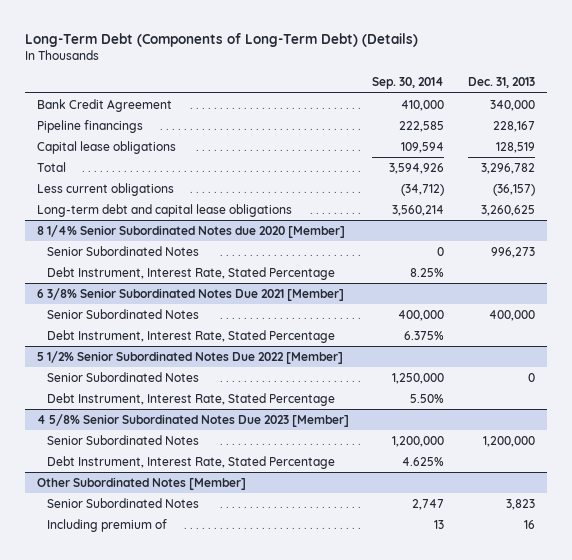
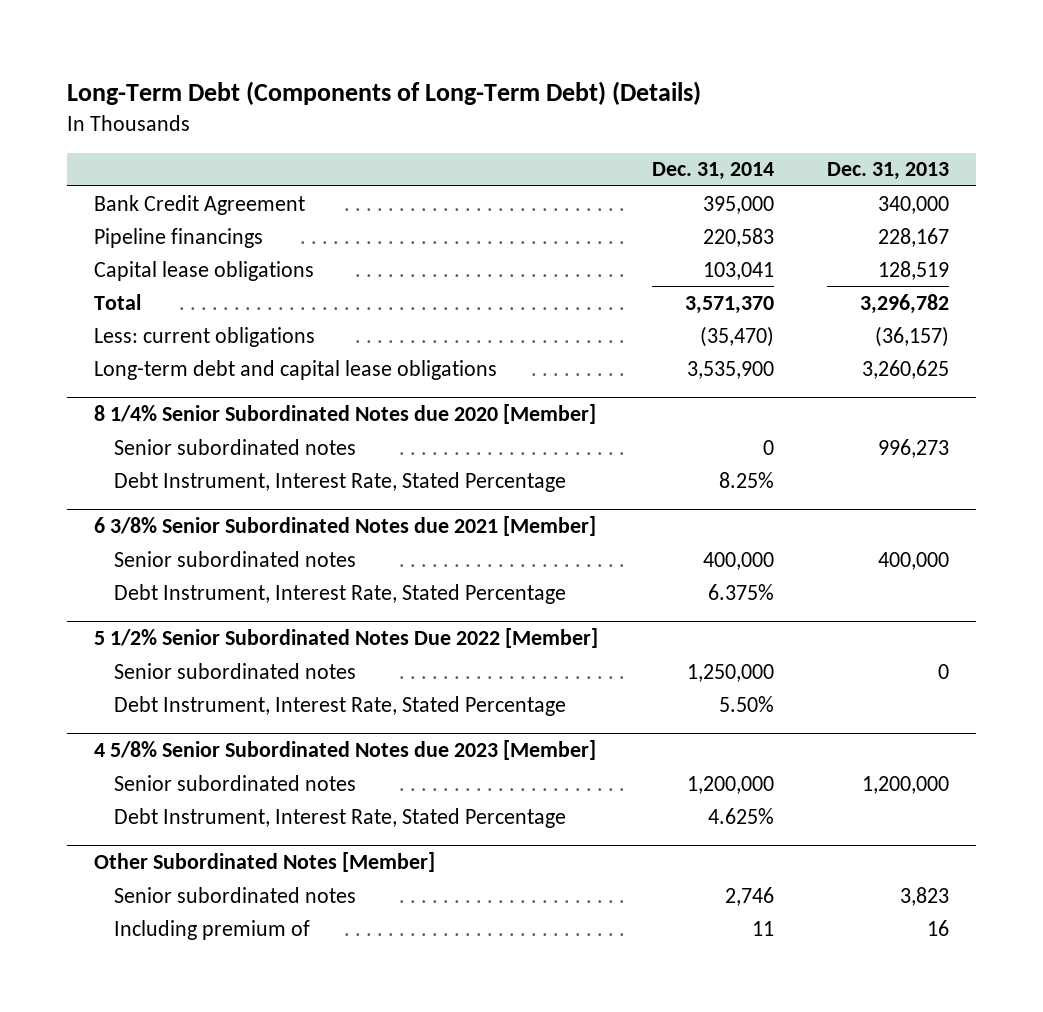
[372,77,445,90] Sep. 30, 2014 -> none
none -> [651,162,774,181] Dec. 31, 2014
[36,182,174,196] Less current obligations -> [93,326,315,347] Less: current obligations
[47,245,200,256] Senior Subordinated Notes -> [113,438,356,455] Senior subordinated notes
[36,287,344,301] 6 3/8% Senior Subordinated Notes Due 2021 [Member] -> [93,516,596,537] 6 3/8% Senior Subordinated Notes due 2021 [Member]
[47,308,200,319] Senior Subordinated Notes -> [113,550,356,567] Senior subordinated notes
[47,371,200,382] Senior Subordinated Notes -> [113,662,356,679] Senior subordinated notes
[36,413,349,427] 4 5/8% Senior Subordinated Notes Due 2023 [Member] -> [93,740,596,761] 4 5/8% Senior Subordinated Notes due 2023 [Member]
[47,434,200,445] Senior Subordinated Notes -> [113,774,356,791] Senior subordinated notes
[47,497,200,508] Senior Subordinated Notes -> [113,886,356,903] Senior subordinated notes

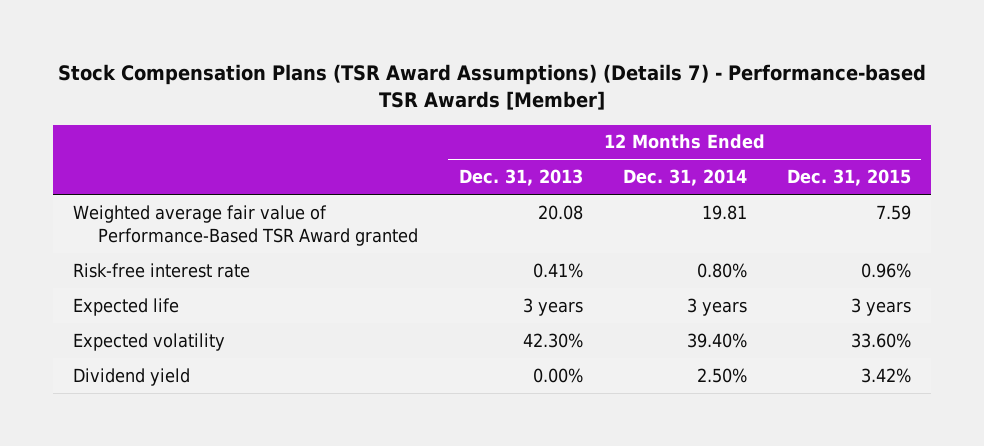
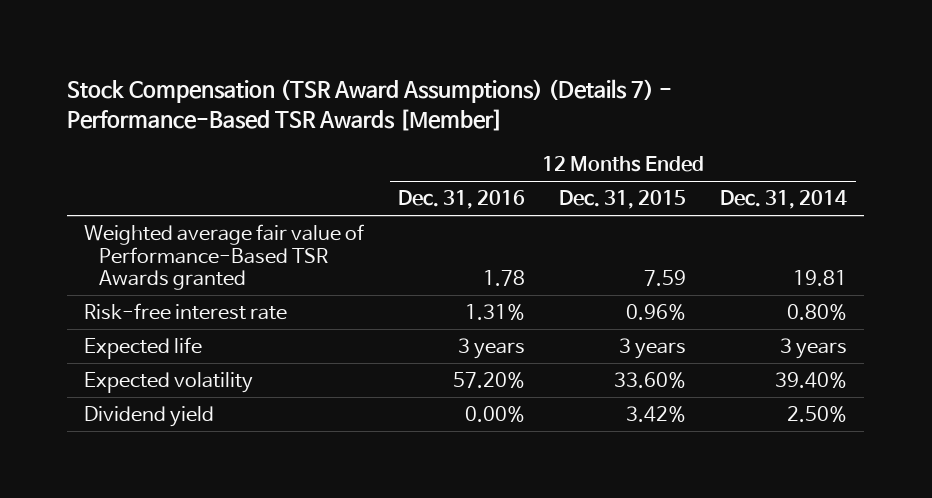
[58,63,927,111] Stock Compensation Plans (TSR Award Assumptions) (Details 7) - Performance-based TSR Awards [Member] -> [67,79,673,132] Stock Compensation (TSR Award Assumptions) (Details 7) - Performance-Based TSR Awards [Member]
[458,169,583,187] Dec. 31, 2013 -> none
none -> [398,190,526,210] Dec. 31, 2016
[72,204,419,246] Weighted average fair value of Performance-Based TSR Award granted -> [84,224,365,290] Weighted average fair value of Performance-Based TSR Awards granted

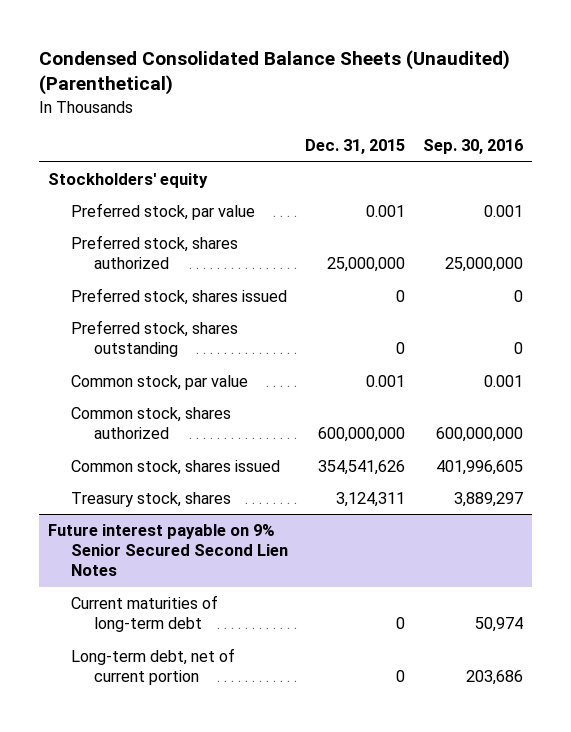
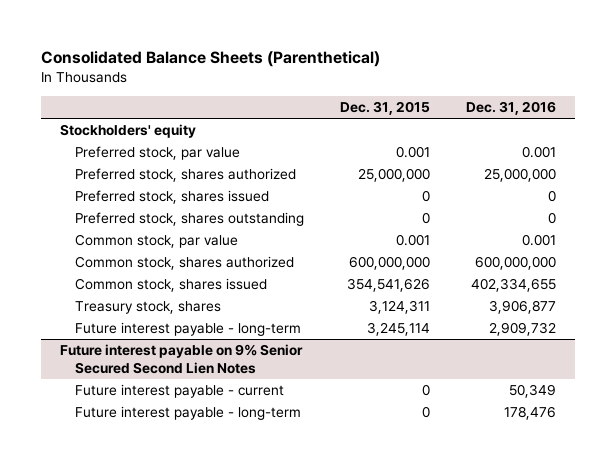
[38,49,510,96] Condensed Consolidated Balance Sheets (Unaudited) (Parenthetical) -> [41,51,381,68] Consolidated Balance Sheets (Parenthetical)
[423,139,524,155] Sep. 30, 2016 -> none
none -> [466,101,557,116] Dec. 31, 2016
none -> [74,322,301,337] Future interest payable - long-term
[70,648,235,686] Long-term debt, net of current portion -> none
[70,595,218,633] Current maturities of long-term debt -> [74,384,284,399] Future interest payable - current
none -> [74,406,301,421] Future interest payable - long-term

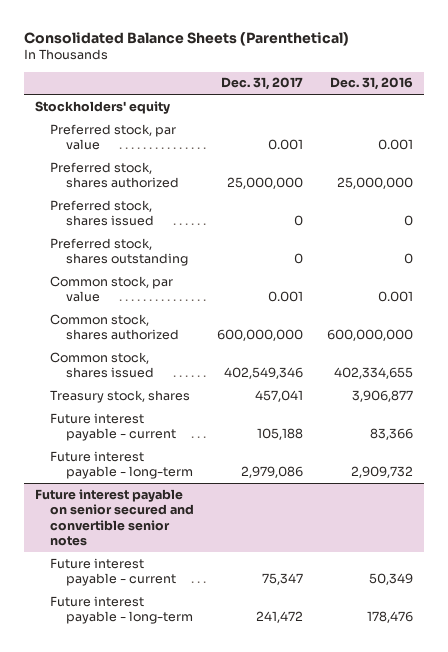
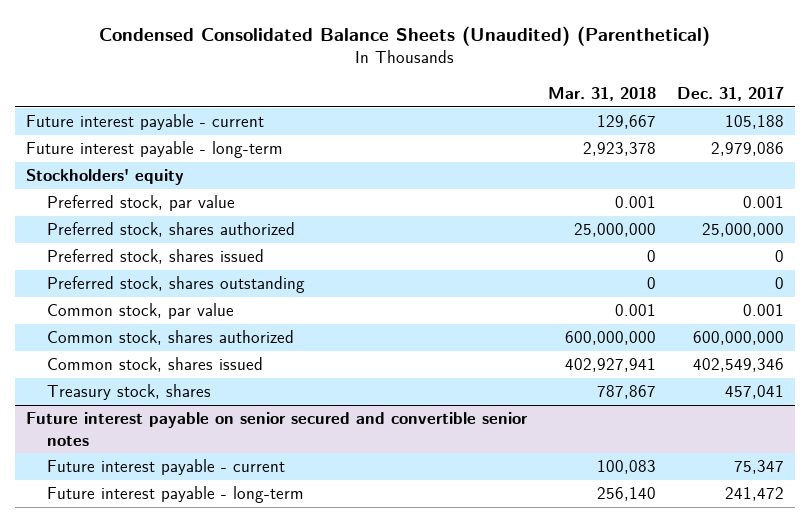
[23,31,349,46] Consolidated Balance Sheets (Parenthetical) -> [98,25,710,46] Condensed Consolidated Balance Sheets (Unaudited) (Parenthetical)
[329,77,413,91] Dec. 31, 2016 -> none
none -> [547,86,656,101] Mar. 31, 2018
[50,412,176,442] Future interest payable - current -> [25,114,264,131] Future interest payable - current
[50,450,193,480] Future interest payable - long-term -> [25,141,283,159] Future interest payable - long-term

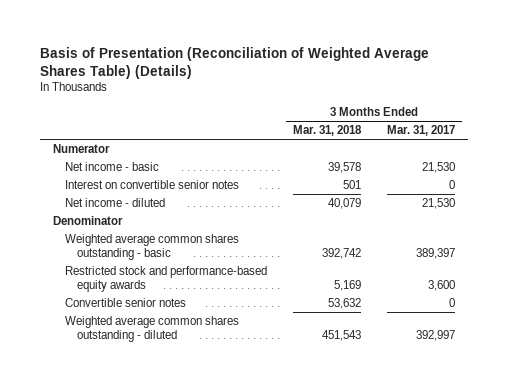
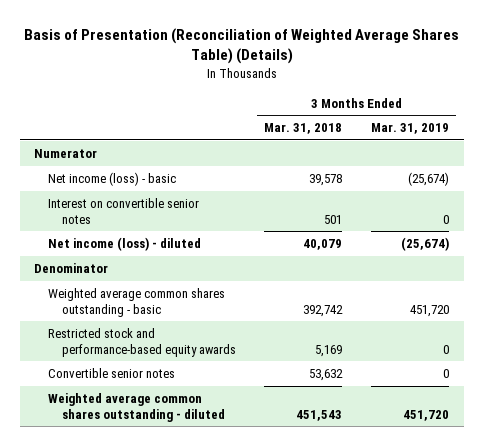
[387,125,456,137] Mar. 31, 2017 -> none
none -> [371,123,450,135] Mar. 31, 2019
[64,162,159,172] Net income - basic -> [47,171,176,186] Net income (loss) - basic
[64,198,165,208] Net income - diluted -> [47,236,201,251] Net income (loss) - diluted

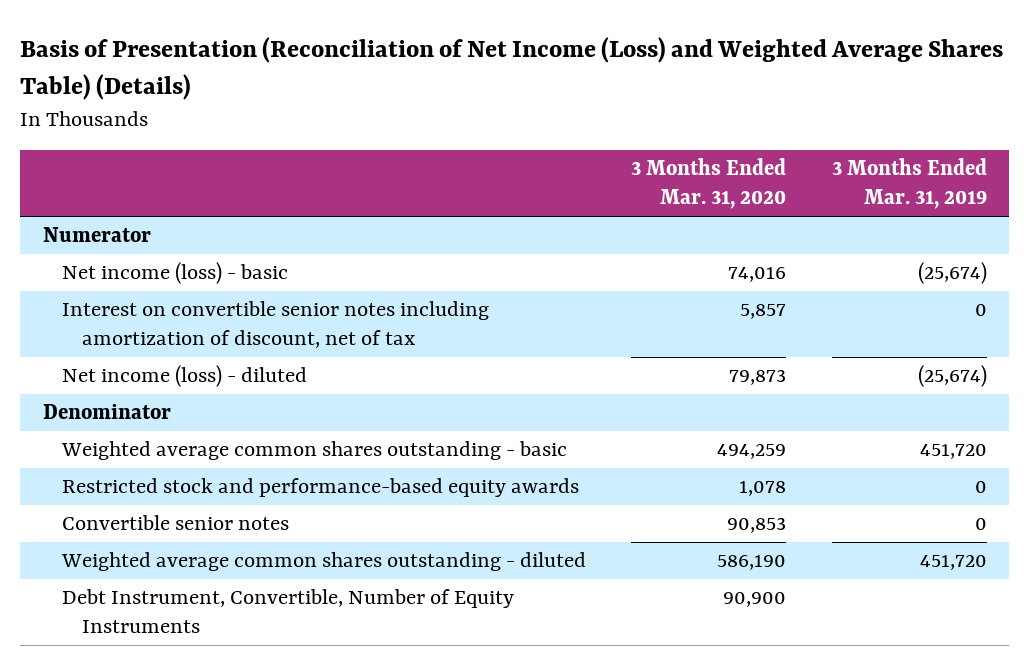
[23,27,459,65] Basis of Presentation (Reconciliation of Weighted Average Shares Table) (Details) -> [19,36,1003,100] Basis of Presentation (Reconciliation of Net Income (Loss) and Weighted Average Shares Table) (Details)
[264,123,343,135] Mar. 31, 2018 -> none
none -> [631,158,787,210] 3 Months Ended Mar. 31, 2020
[47,197,199,224] Interest on convertible senior notes -> [62,301,490,349] Interest on convertible senior notes including amortization of discount, net of tax
none -> [62,589,515,634] Debt Instrument, Convertible, Number of Equity Instruments

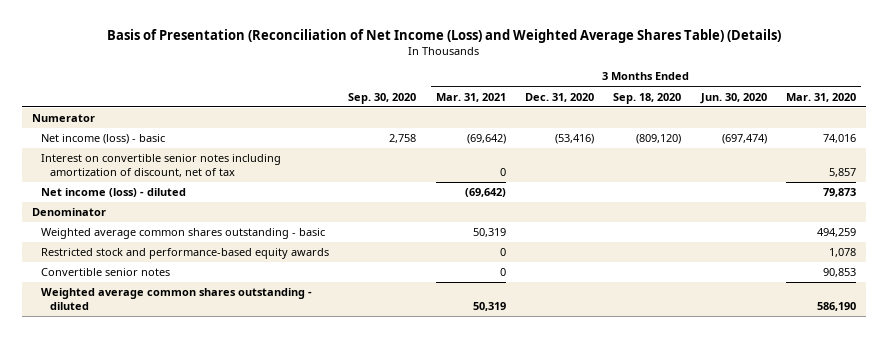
[831,158,987,210] 3 Months Ended Mar. 31, 2019 -> none
none -> [348,92,417,104] Sep. 30, 2020
none -> [435,92,506,102] Mar. 31, 2021
none -> [525,92,595,102] Dec. 31, 2020
none -> [613,92,682,104] Sep. 18, 2020
none -> [699,92,767,104] Jun. 30, 2020
[62,589,515,634] Debt Instrument, Convertible, Number of Equity Instruments -> none

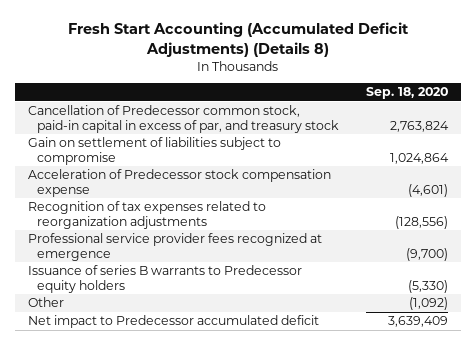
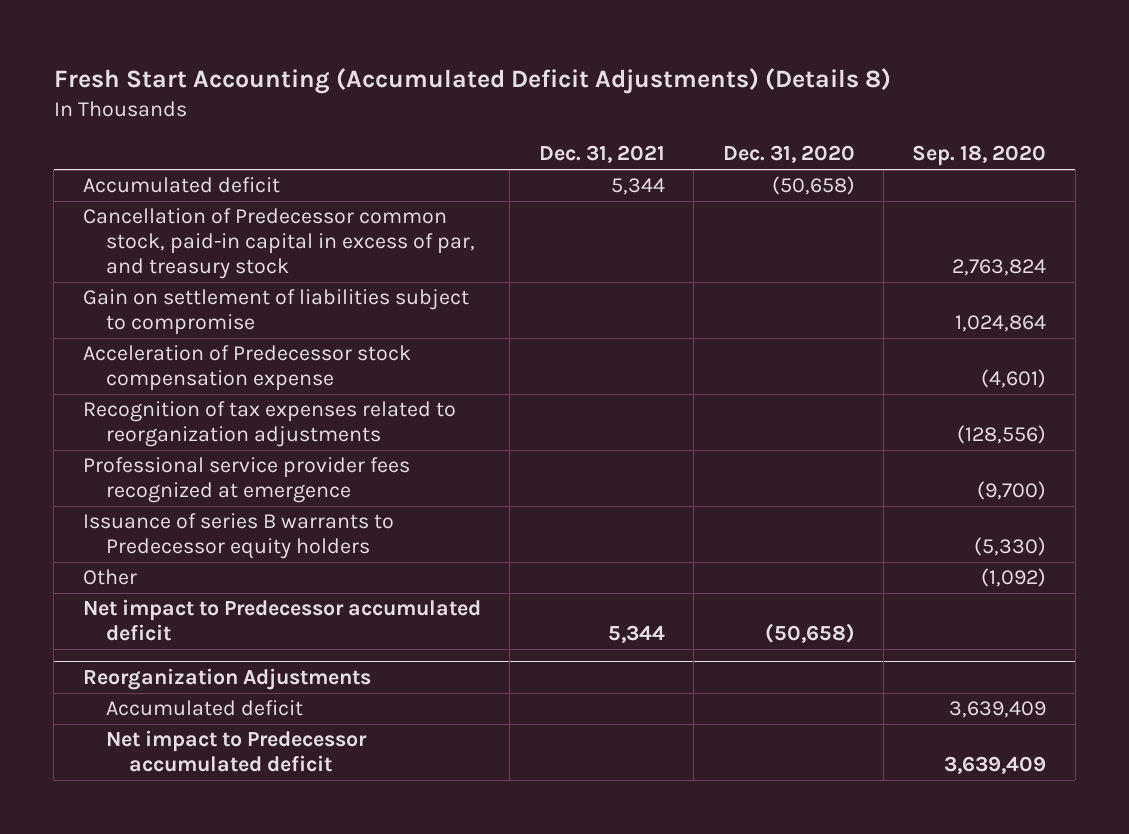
none -> [538,145,665,164] Dec. 31, 2021
none -> [722,145,855,164] Dec. 31, 2020
none -> [82,177,280,194] Accumulated deficit
none -> [82,599,481,642] Net impact to Predecessor accumulated deficit
none -> [82,667,371,690] Reorganization Adjustments
none -> [105,700,303,717] Accumulated deficit

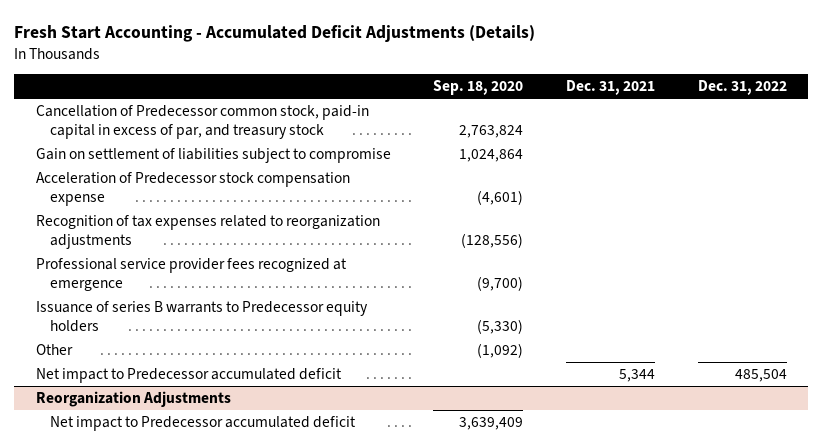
[53,68,891,95] Fresh Start Accounting (Accumulated Deficit Adjustments) (Details 8) -> [14,24,536,42] Fresh Start Accounting - Accumulated Deficit Adjustments (Details)
[722,145,855,164] Dec. 31, 2020 -> none
none -> [697,80,787,96] Dec. 31, 2022
[82,177,280,194] Accumulated deficit -> none
[105,700,303,717] Accumulated deficit -> none

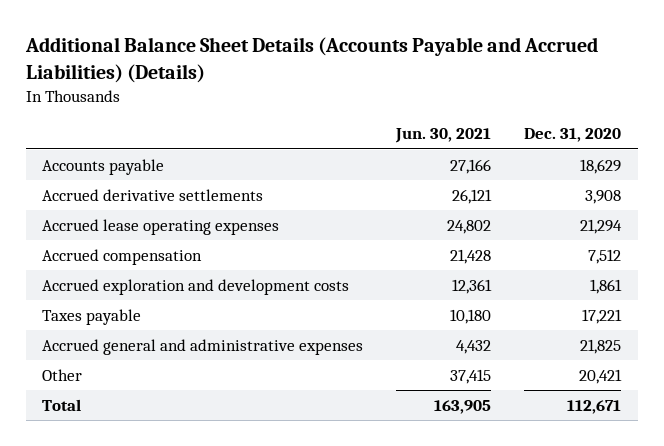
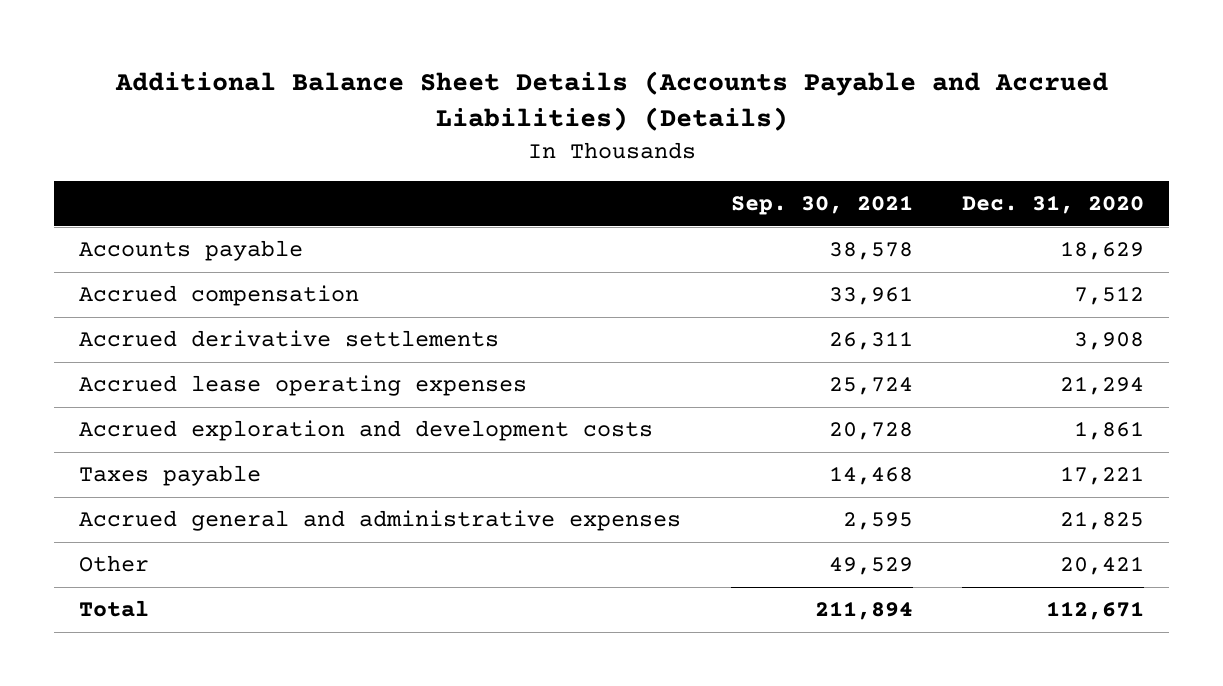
[395,128,492,144] Jun. 30, 2021 -> none
none -> [730,195,913,216] Sep. 30, 2021
[42,248,203,265] Accrued compensation -> [78,285,359,307] Accrued compensation

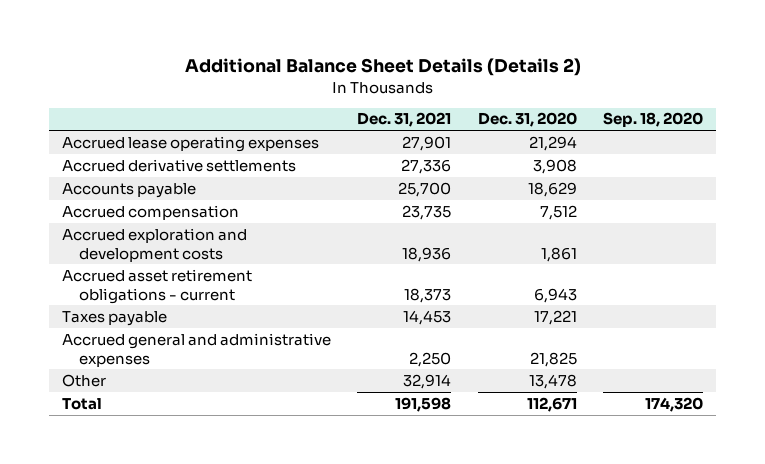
[114,71,1108,132] Additional Balance Sheet Details (Accounts Payable and Accrued Liabilities) (Details) -> [184,58,581,77] Additional Balance Sheet Details (Details 2)
[730,195,913,216] Sep. 30, 2021 -> none
none -> [357,112,452,128] Dec. 31, 2021
none -> [602,112,703,128] Sep. 18, 2020
[78,375,527,397] Accrued lease operating expenses -> [62,135,320,152] Accrued lease operating expenses
[78,330,499,348] Accrued derivative settlements -> [62,158,297,172] Accrued derivative settlements
none -> [62,268,253,304] Accrued asset retirement obligations - current
[1060,556,1145,576] 20,421 -> [528,373,577,389] 13,478

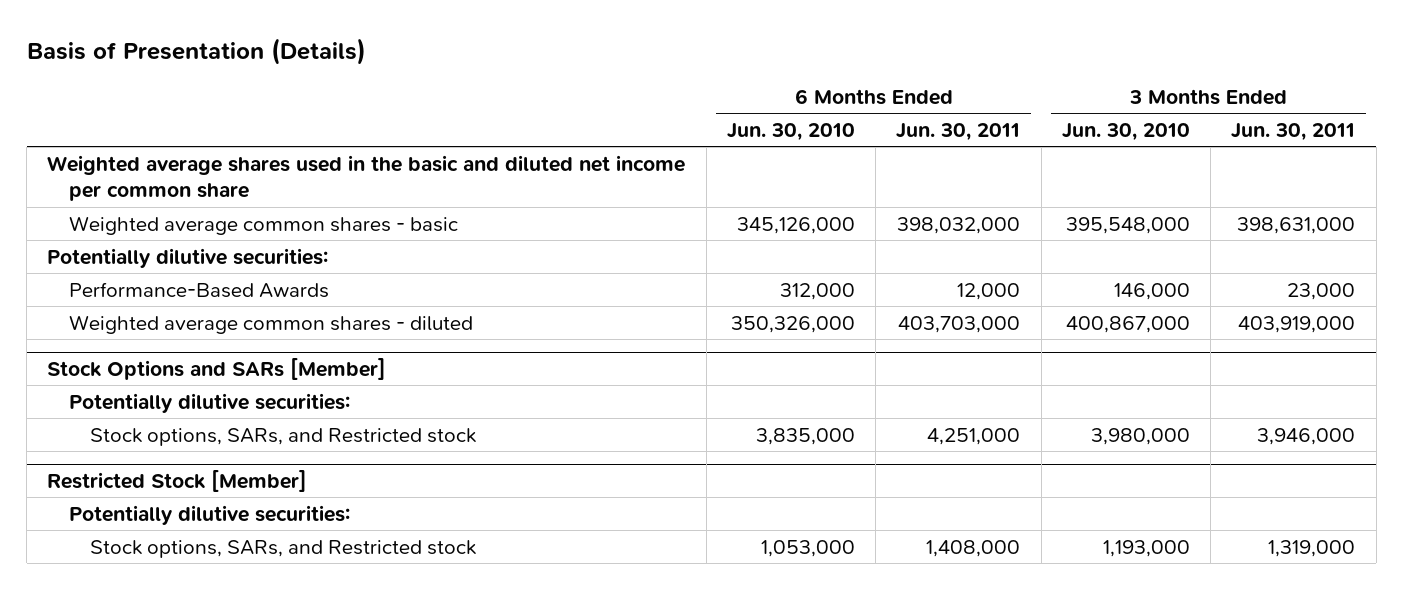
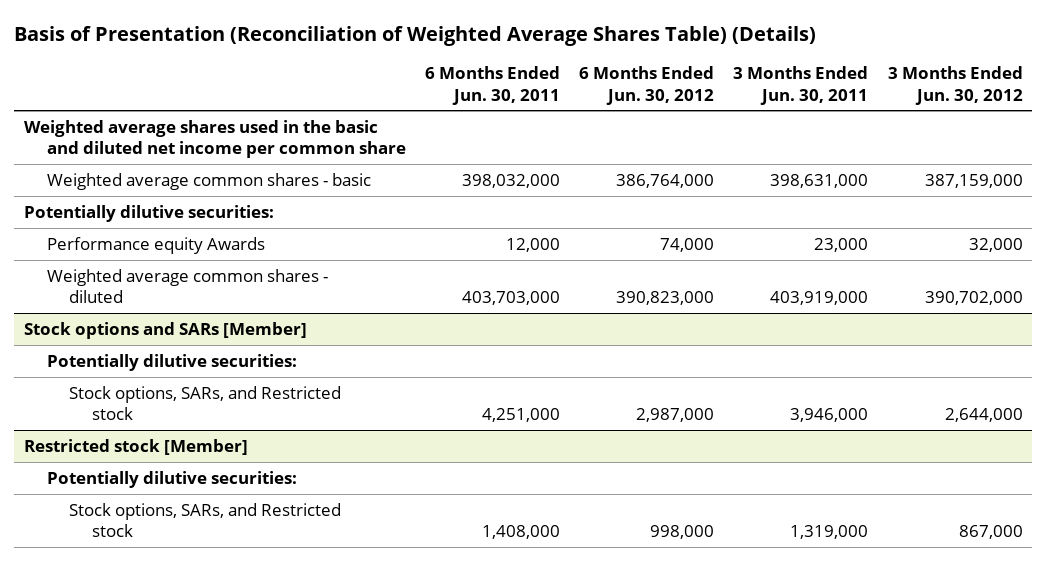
[26,38,366,66] Basis of Presentation (Details) -> [14,25,817,46] Basis of Presentation (Reconciliation of Weighted Average Shares Table) (Details)
[726,123,855,142] Jun. 30, 2010 -> none
[1061,123,1190,142] Jun. 30, 2010 -> none
none -> [579,66,715,105] 6 Months Ended Jun. 30, 2012
none -> [887,66,1023,105] 3 Months Ended Jun. 30, 2012
[68,281,329,298] Performance-Based Awards -> [46,236,265,254] Performance equity Awards
[47,357,387,380] Stock Options and SARs [Member] -> [24,321,308,339] Stock options and SARs [Member]
[47,469,308,492] Restricted Stock [Member] -> [24,438,249,455] Restricted stock [Member]

